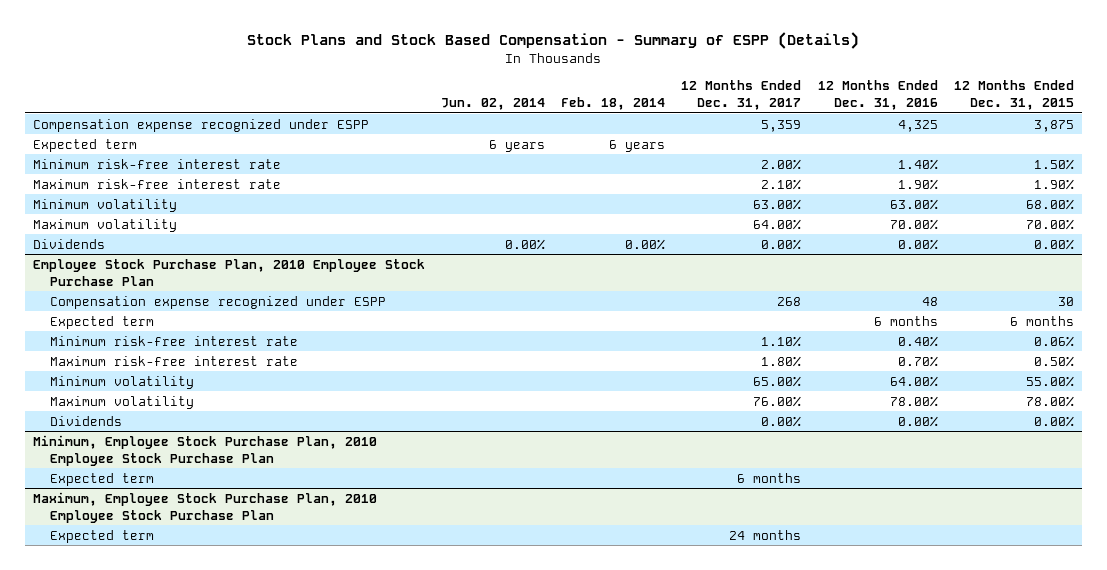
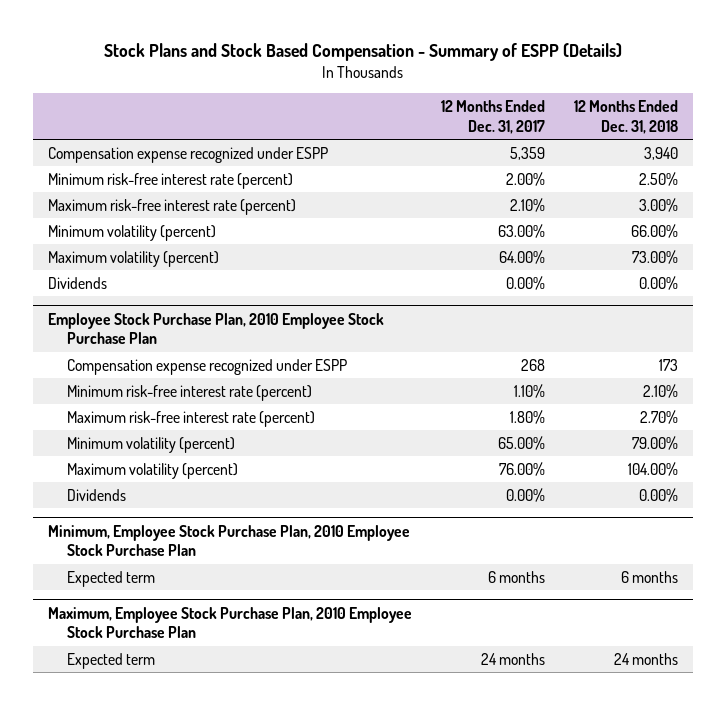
[440,98,545,111] Jun. 02, 2014 -> none
[561,97,666,111] Feb. 18, 2014 -> none
[817,80,938,111] 12 Months Ended Dec. 31, 2016 -> none
[953,80,1074,111] 12 Months Ended Dec. 31, 2015 -> none
none -> [573,99,678,134] 12 Months Ended Dec. 31, 2018
[32,138,137,152] Expected term -> none
[32,158,281,169] Minimum risk-free interest rate -> [47,172,293,189] Minimum risk-free interest rate (percent)
[32,178,281,189] Maximum risk-free interest rate -> [47,198,296,215] Maximum risk-free interest rate (percent)
[32,198,177,212] Minimum volatility -> [47,224,216,241] Minimum volatility (percent)
[32,218,177,232] Maximum volatility -> [47,250,219,267] Maximum volatility (percent)
[50,315,155,329] Expected term -> none
[50,335,299,346] Minimum risk-free interest rate -> [66,384,312,401] Minimum risk-free interest rate (percent)
[50,355,299,366] Maximum risk-free interest rate -> [66,410,315,427] Maximum risk-free interest rate (percent)
[50,375,195,389] Minimum volatility -> [66,436,235,453] Minimum volatility (percent)
[50,395,195,409] Maximum volatility -> [66,462,238,479] Maximum volatility (percent)

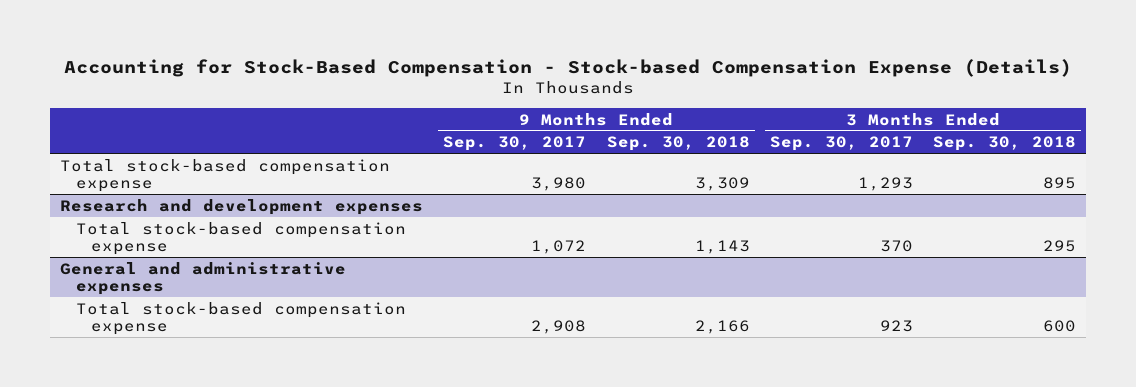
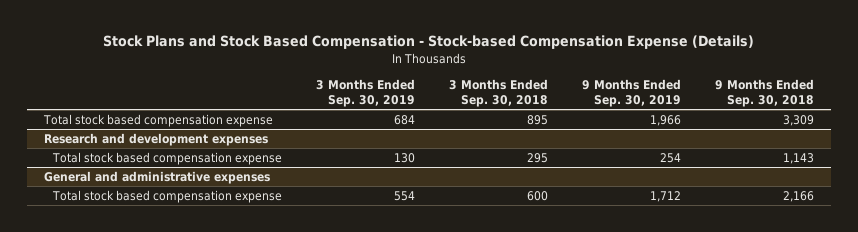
[64,58,1073,77] Accounting for Stock-Based Compensation - Stock-based Compensation Expense (Details) -> [103,35,755,50] Stock Plans and Stock Based Compensation - Stock-based Compensation Expense (Details)
[443,136,587,152] Sep. 30, 2017 -> none
[769,136,913,152] Sep. 30, 2017 -> none
none -> [316,79,416,107] 3 Months Ended Sep. 30, 2019
none -> [582,79,682,107] 9 Months Ended Sep. 30, 2019
[59,158,390,193] Total stock-based compensation expense -> [43,114,274,128] Total stock based compensation expense
[75,221,406,256] Total stock-based compensation expense -> [52,152,283,166] Total stock based compensation expense
[75,301,406,336] Total stock-based compensation expense -> [52,190,283,204] Total stock based compensation expense

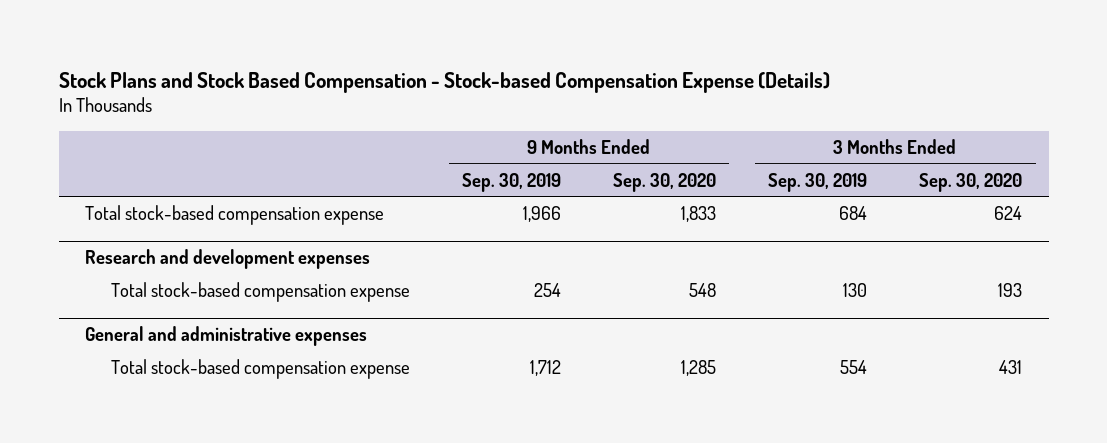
[449,79,549,107] 3 Months Ended Sep. 30, 2018 -> none
[714,79,814,107] 9 Months Ended Sep. 30, 2018 -> none
none -> [613,172,717,192] Sep. 30, 2020
none -> [919,172,1023,192] Sep. 30, 2020
[43,114,274,128] Total stock based compensation expense -> [85,205,385,226] Total stock-based compensation expense
[52,152,283,166] Total stock based compensation expense -> [110,282,410,303] Total stock-based compensation expense
[52,190,283,204] Total stock based compensation expense -> [110,359,410,380] Total stock-based compensation expense

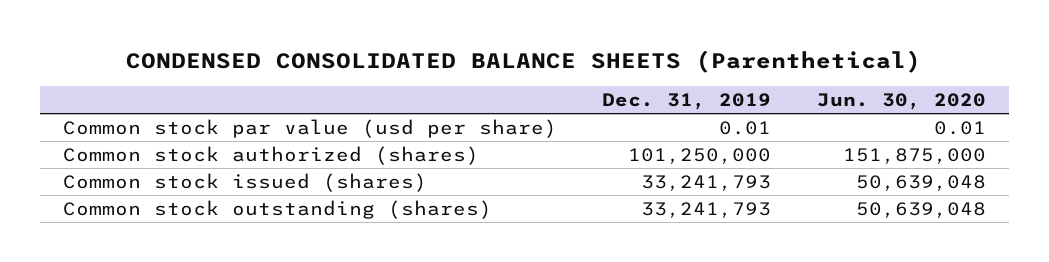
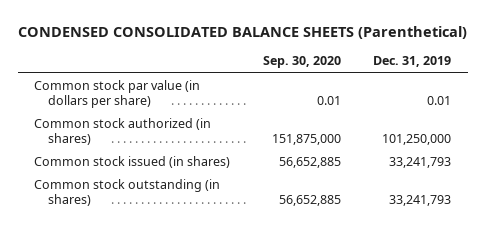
[817,92,987,110] Jun. 30, 2020 -> none
none -> [262,56,341,69] Sep. 30, 2020
[62,118,557,138] Common stock par value (usd per share) -> [34,80,201,109] Common stock par value (in dollars per share)
[62,145,479,165] Common stock authorized (shares) -> [34,118,212,146] Common stock authorized (in shares)
[62,172,427,192] Common stock issued (shares) -> [34,156,231,169] Common stock issued (in shares)
[62,199,492,219] Common stock outstanding (shares) -> [34,179,221,207] Common stock outstanding (in shares)

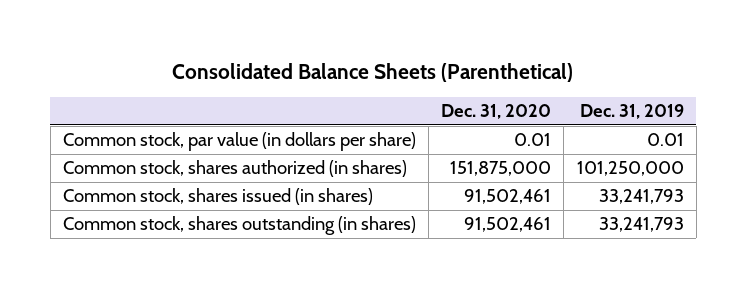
[17,25,467,39] CONDENSED CONSOLIDATED BALANCE SHEETS (Parenthetical) -> [172,62,574,82] Consolidated Balance Sheets (Parenthetical)
[262,56,341,69] Sep. 30, 2020 -> none
none -> [441,104,552,120] Dec. 31, 2020
[34,80,201,109] Common stock par value (in dollars per share) -> [62,132,416,152] Common stock, par value (in dollars per share)
[34,118,212,146] Common stock authorized (in shares) -> [62,160,407,178] Common stock, shares authorized (in shares)
[34,156,231,169] Common stock issued (in shares) -> [62,188,373,206] Common stock, shares issued (in shares)
[34,179,221,207] Common stock outstanding (in shares) -> [62,216,416,236] Common stock, shares outstanding (in shares)

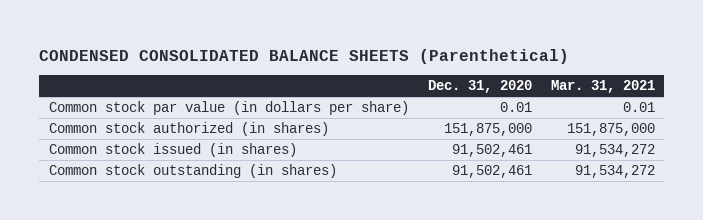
[172,62,574,82] Consolidated Balance Sheets (Parenthetical) -> [39,48,570,64] CONDENSED CONSOLIDATED BALANCE SHEETS (Parenthetical)
[579,104,684,120] Dec. 31, 2019 -> none
none -> [550,80,655,94] Mar. 31, 2021
[62,132,416,152] Common stock, par value (in dollars per share) -> [48,101,409,116] Common stock par value (in dollars per share)
[62,160,407,178] Common stock, shares authorized (in shares) -> [48,122,329,137] Common stock authorized (in shares)
[62,188,373,206] Common stock, shares issued (in shares) -> [48,143,297,158] Common stock issued (in shares)
[62,216,416,236] Common stock, shares outstanding (in shares) -> [48,164,337,179] Common stock outstanding (in shares)

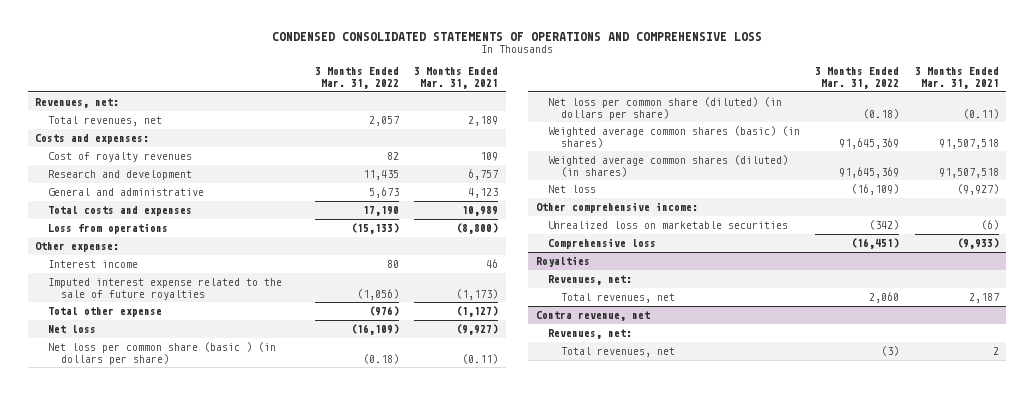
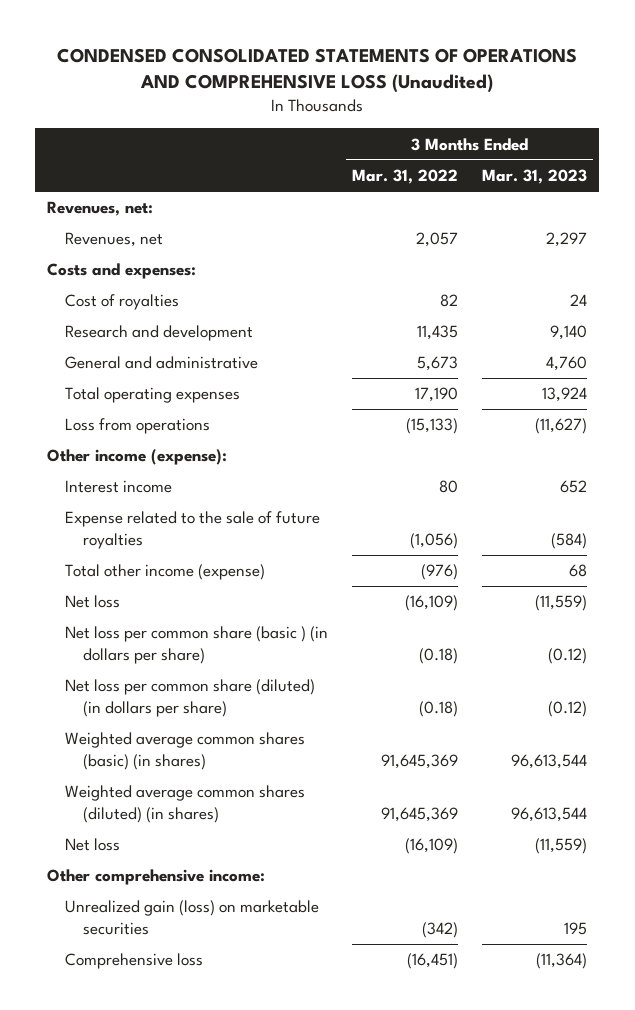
[271,32,762,42] CONDENSED CONSOLIDATED STATEMENTS OF OPERATIONS AND COMPREHENSIVE LOSS -> [57,47,578,94] CONDENSED CONSOLIDATED STATEMENTS OF OPERATIONS AND COMPREHENSIVE LOSS (Unaudited)
[414,67,499,89] 3 Months Ended Mar. 31, 2021 -> none
none -> [482,168,588,184] Mar. 31, 2023
[48,116,163,127] Total revenues, net -> [65,232,164,248] Revenues, net
[48,152,193,163] Cost of royalty revenues -> [65,294,180,311] Cost of royalties
[48,206,193,217] Total costs and expenses -> [65,387,241,404] Total operating expenses
[35,242,120,253] Other expense: -> [47,449,228,466] Other income (expense):
[48,278,283,300] Imputed interest expense related to the sale of future royalties -> [65,511,321,549] Expense related to the sale of future royalties
[48,307,163,318] Total other expense -> [65,564,266,581] Total other income (expense)
[548,221,789,230] Unrealized loss on marketable securities -> [65,900,320,935] Unrealized gain (loss) on marketable securities
[535,256,590,268] Royalties -> none
[548,275,633,286] Revenues, net: -> none
[560,293,675,304] Total revenues, net -> none
[535,311,650,322] Contra revenue, net -> none
[548,329,633,340] Revenues, net: -> none
[560,347,675,358] Total revenues, net -> none

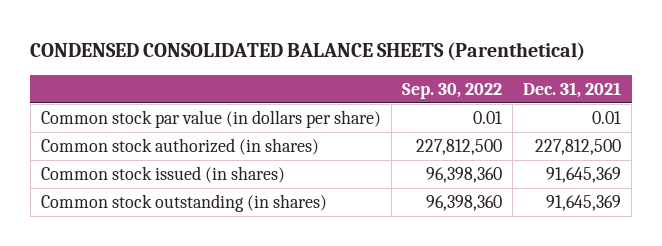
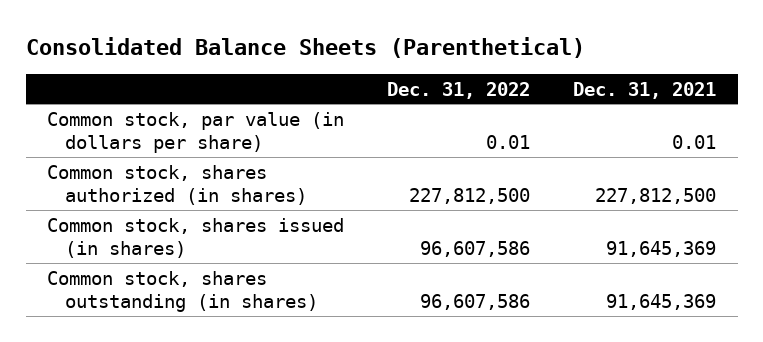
[30,42,586,62] CONDENSED CONSOLIDATED BALANCE SHEETS (Parenthetical) -> [25,37,585,59] Consolidated Balance Sheets (Parenthetical)
[402,82,503,99] Sep. 30, 2022 -> none
none -> [387,81,531,99] Dec. 31, 2022
[40,110,381,129] Common stock par value (in dollars per share) -> [47,111,345,154] Common stock, par value (in dollars per share)
[40,138,319,156] Common stock authorized (in shares) -> [47,164,308,206] Common stock, shares authorized (in shares)
[40,166,285,184] Common stock issued (in shares) -> [47,217,345,259] Common stock, shares issued (in shares)
[40,194,327,213] Common stock outstanding (in shares) -> [47,270,319,313] Common stock, shares outstanding (in shares)

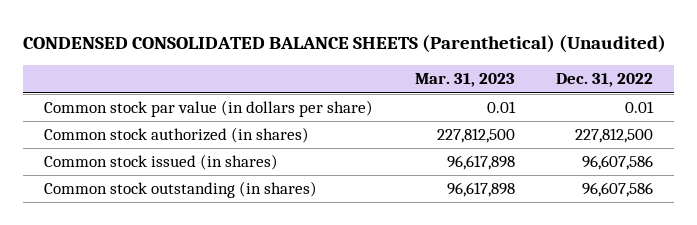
[25,37,585,59] Consolidated Balance Sheets (Parenthetical) -> [23,34,667,53] CONDENSED CONSOLIDATED BALANCE SHEETS (Parenthetical) (Unaudited)
[573,81,717,99] Dec. 31, 2021 -> none
none -> [414,73,515,88] Mar. 31, 2023
[47,111,345,154] Common stock, par value (in dollars per share) -> [43,100,373,118] Common stock par value (in dollars per share)
[47,164,308,206] Common stock, shares authorized (in shares) -> [43,127,309,144] Common stock authorized (in shares)
[47,217,345,259] Common stock, shares issued (in shares) -> [43,154,278,171] Common stock issued (in shares)
[47,270,319,313] Common stock, shares outstanding (in shares) -> [43,181,317,199] Common stock outstanding (in shares)

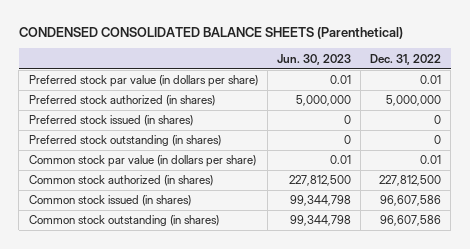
[23,34,667,53] CONDENSED CONSOLIDATED BALANCE SHEETS (Parenthetical) (Unaudited) -> [18,26,403,39] CONDENSED CONSOLIDATED BALANCE SHEETS (Parenthetical)
[414,73,515,88] Mar. 31, 2023 -> none
none -> [276,53,351,65] Jun. 30, 2023
none -> [28,75,258,88] Preferred stock par value (in dollars per share)
none -> [28,95,215,107] Preferred stock authorized (in shares)
none -> [28,115,193,127] Preferred stock issued (in shares)
none -> [28,135,221,147] Preferred stock outstanding (in shares)

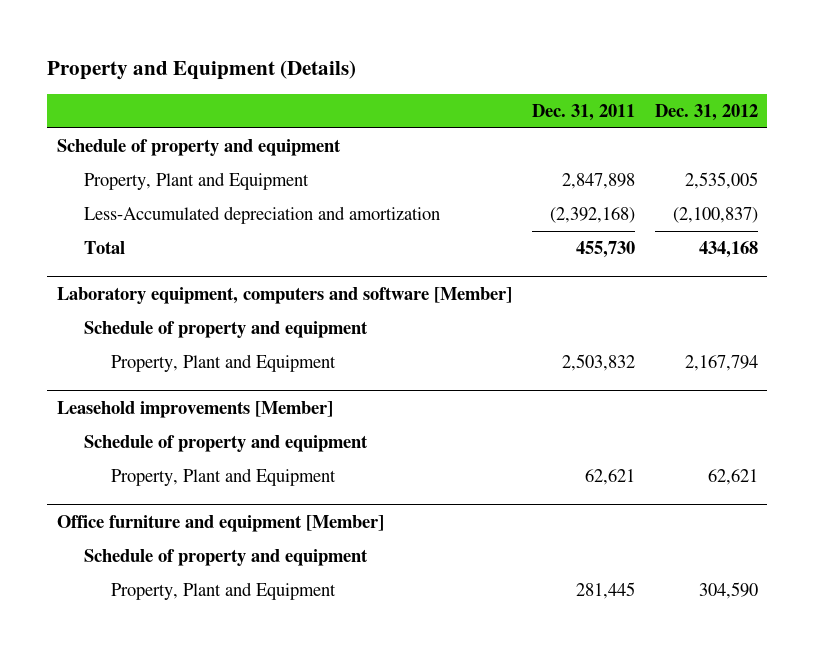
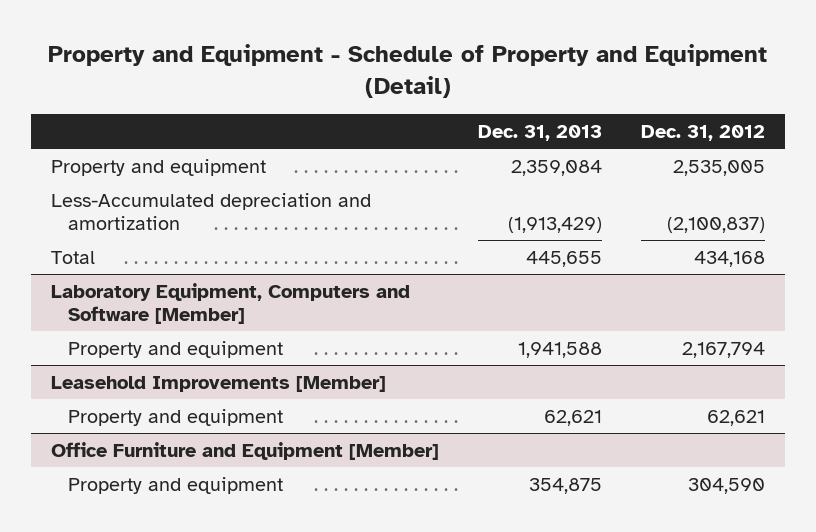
[46,60,356,81] Property and Equipment (Details) -> [47,44,767,98] Property and Equipment - Schedule of Property and Equipment (Detail)
[531,103,635,121] Dec. 31, 2011 -> none
none -> [477,124,602,141] Dec. 31, 2013
[56,139,341,157] Schedule of property and equipment -> none
[83,172,309,191] Property, Plant and Equipment -> [50,158,266,176] Property and equipment
[83,321,368,339] Schedule of property and equipment -> none
[83,435,368,453] Schedule of property and equipment -> none
[83,549,368,567] Schedule of property and equipment -> none
[56,286,512,304] Laboratory equipment, computers and software [Member] -> [50,282,410,325] Laboratory Equipment, Computers and Software [Member]
[110,354,336,373] Property, Plant and Equipment -> [67,340,283,358] Property and equipment
[56,400,333,418] Leasehold improvements [Member] -> [50,375,386,392] Leasehold Improvements [Member]
[110,468,336,487] Property, Plant and Equipment -> [67,408,283,426] Property and equipment
[56,514,384,532] Office furniture and equipment [Member] -> [50,441,439,460] Office Furniture and Equipment [Member]
[110,582,336,601] Property, Plant and Equipment -> [67,476,283,494] Property and equipment

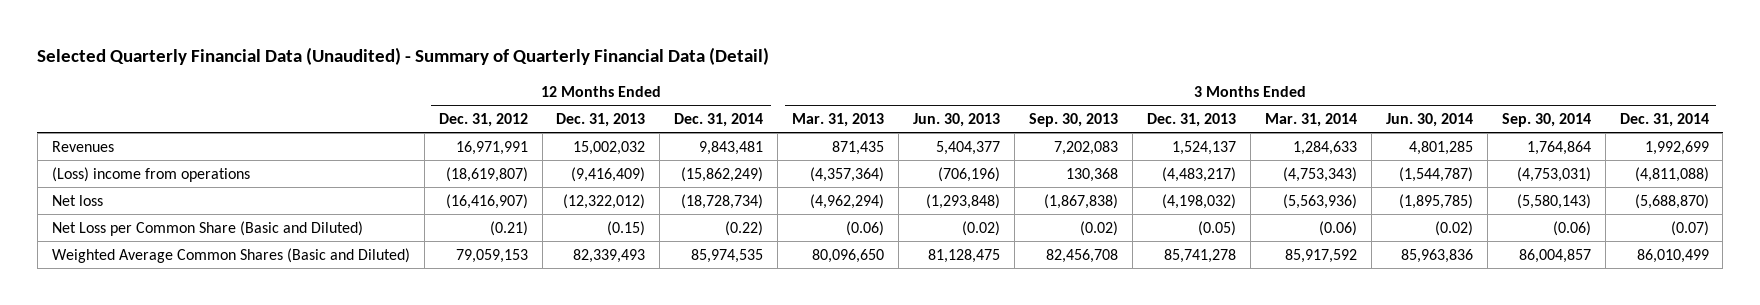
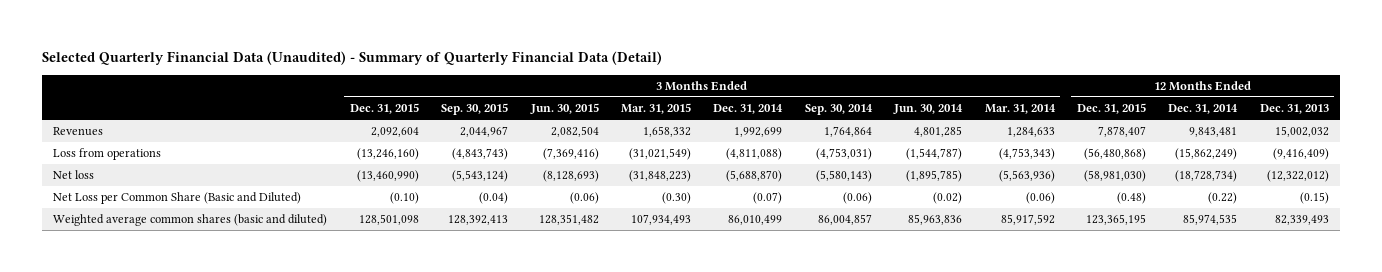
[438,113,528,128] Dec. 31, 2012 -> none
[792,113,885,128] Mar. 31, 2013 -> none
[913,113,1001,128] Jun. 30, 2013 -> none
[1029,113,1119,128] Sep. 30, 2013 -> none
[1146,113,1236,128] Dec. 31, 2013 -> none
none -> [349,103,419,115] Dec. 31, 2015
none -> [441,103,509,116] Sep. 30, 2015
none -> [529,103,599,115] Jun. 30, 2015
none -> [621,103,692,115] Mar. 31, 2015
none -> [1077,103,1147,115] Dec. 31, 2015
[51,166,250,182] (Loss) income from operations -> [53,148,162,161] Loss from operations
[51,247,410,263] Weighted Average Common Shares (Basic and Diluted) -> [53,214,328,227] Weighted average common shares (basic and diluted)

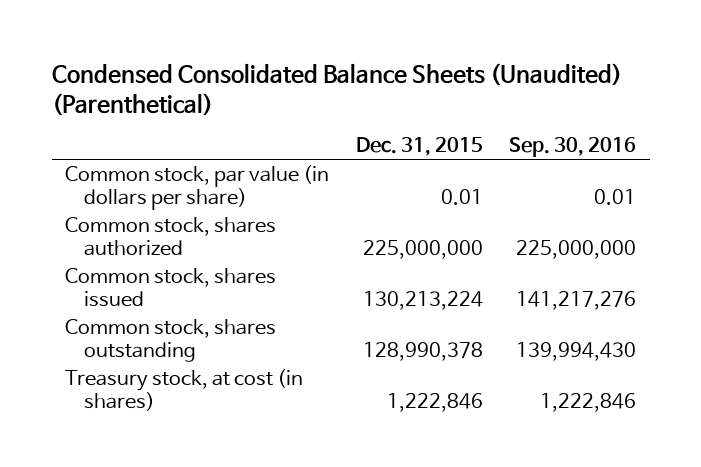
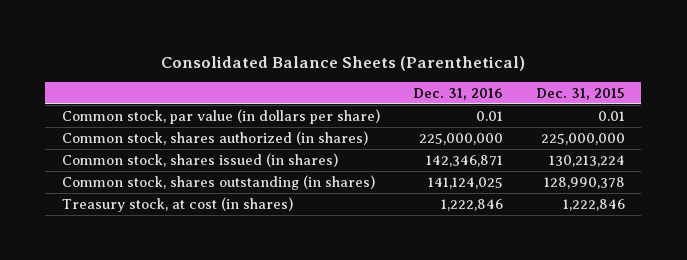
[51,62,622,116] Condensed Consolidated Balance Sheets (Unaudited) (Parenthetical) -> [161,55,526,71] Consolidated Balance Sheets (Parenthetical)
[509,137,637,158] Sep. 30, 2016 -> none
none -> [412,87,503,100] Dec. 31, 2016
[64,217,276,257] Common stock, shares authorized -> [61,130,368,145] Common stock, shares authorized (in shares)
[64,268,276,308] Common stock, shares issued -> [61,152,338,167] Common stock, shares issued (in shares)
[64,319,276,363] Common stock, shares outstanding -> [61,174,375,190] Common stock, shares outstanding (in shares)

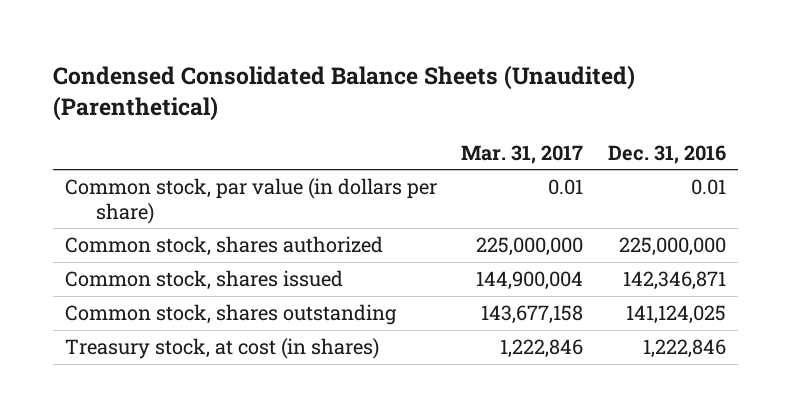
[161,55,526,71] Consolidated Balance Sheets (Parenthetical) -> [52,65,635,122] Condensed Consolidated Balance Sheets (Unaudited) (Parenthetical)
[535,87,625,100] Dec. 31, 2015 -> none
none -> [461,144,584,164] Mar. 31, 2017
[61,130,368,145] Common stock, shares authorized (in shares) -> [65,236,384,257] Common stock, shares authorized
[61,152,338,167] Common stock, shares issued (in shares) -> [65,270,344,291] Common stock, shares issued
[61,174,375,190] Common stock, shares outstanding (in shares) -> [65,304,398,326] Common stock, shares outstanding

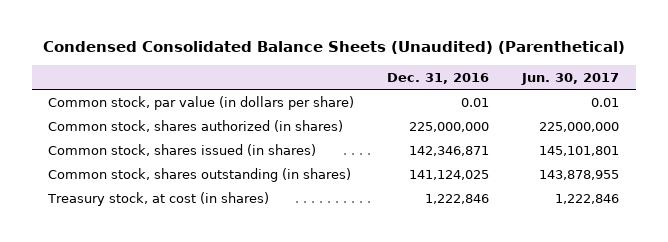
[461,144,584,164] Mar. 31, 2017 -> none
none -> [521,73,620,86] Jun. 30, 2017
[65,236,384,257] Common stock, shares authorized -> [48,119,344,132] Common stock, shares authorized (in shares)
[65,270,344,291] Common stock, shares issued -> [48,143,317,156] Common stock, shares issued (in shares)
[65,304,398,326] Common stock, shares outstanding -> [48,167,352,182] Common stock, shares outstanding (in shares)

